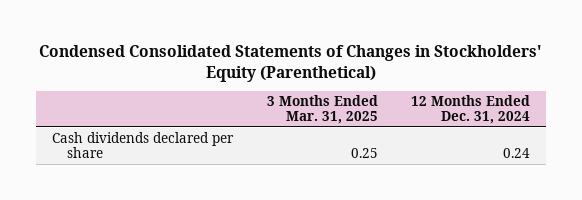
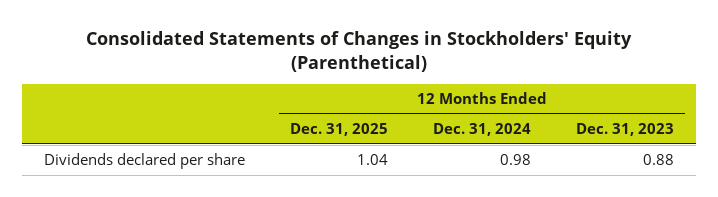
[39,44,543,82] Condensed Consolidated Statements of Changes in Stockholders' Equity (Parenthetical) -> [85,31,632,72] Consolidated Statements of Changes in Stockholders' Equity (Parenthetical)
[266,94,378,125] 3 Months Ended Mar. 31, 2025 -> none
none -> [289,123,388,137] Dec. 31, 2025
none -> [575,123,674,137] Dec. 31, 2023
[52,131,235,159] Cash dividends declared per share -> [44,153,246,170] Dividends declared per share
[502,148,530,159] 0.24 -> [499,154,531,166] 0.98

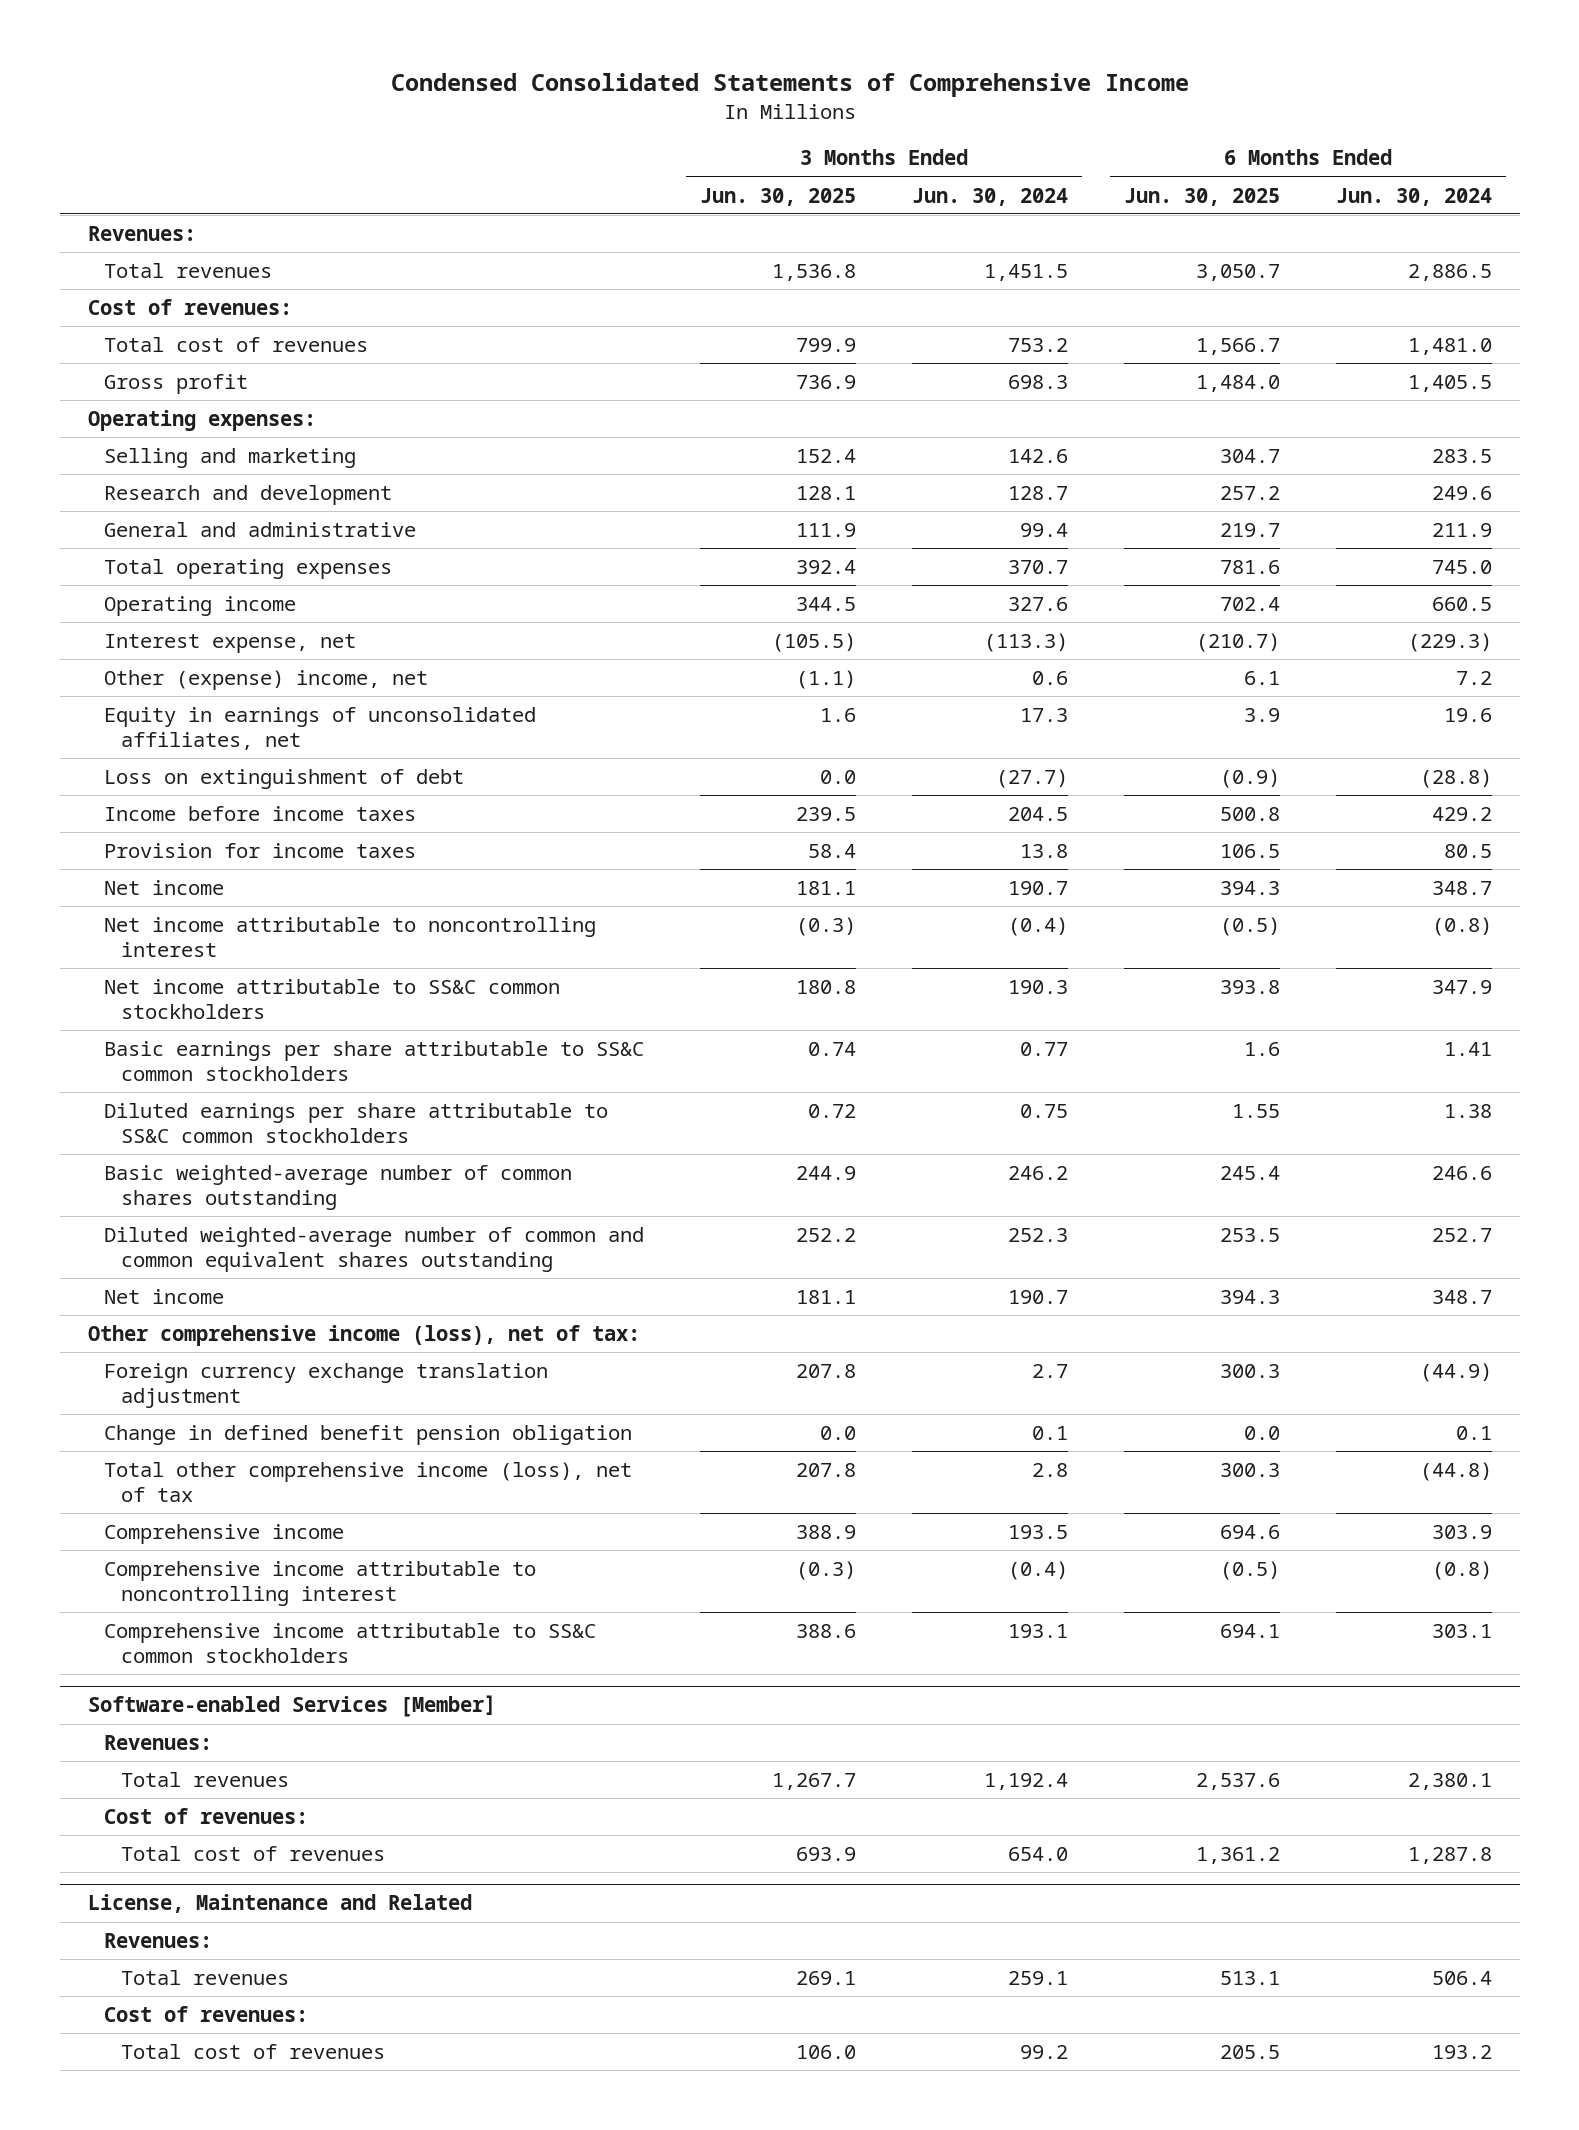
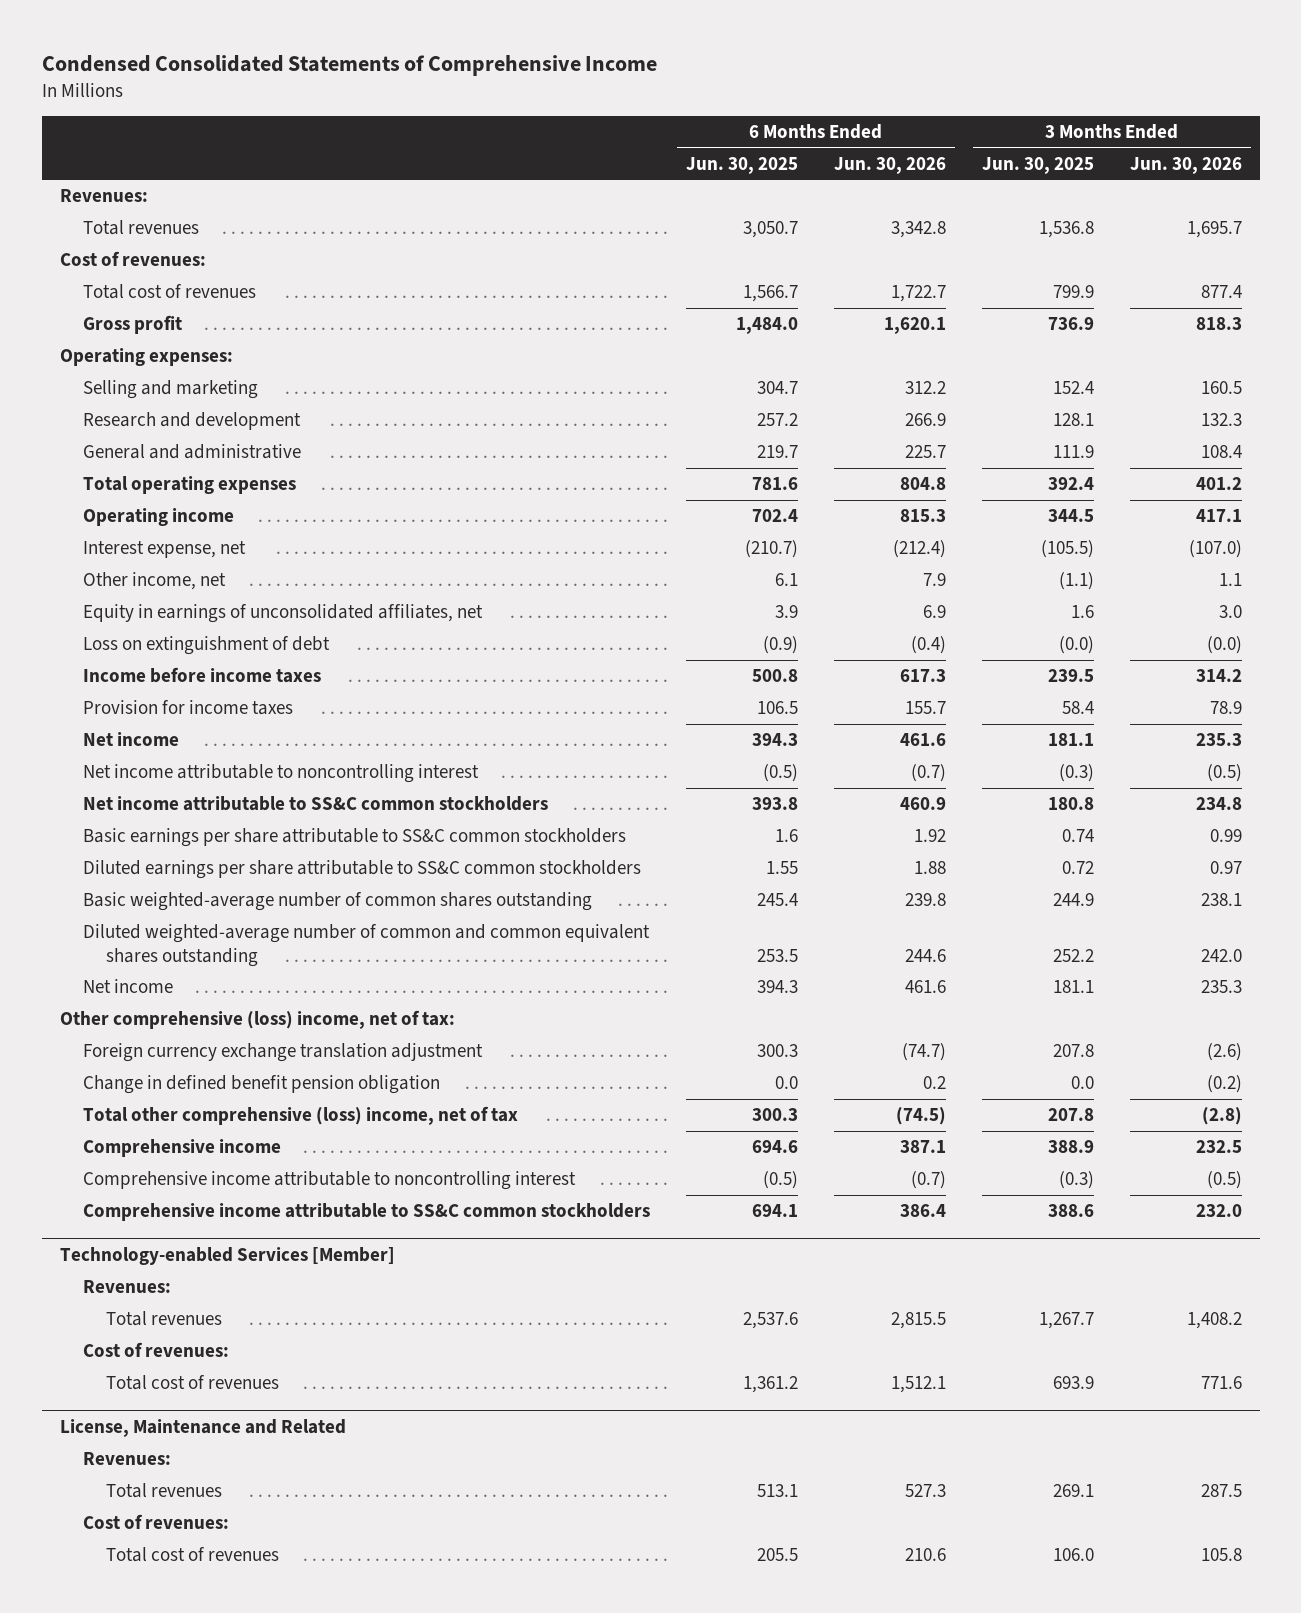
[911,187,1068,206] Jun. 30, 2024 -> none
[1335,187,1492,206] Jun. 30, 2024 -> none
none -> [833,156,946,174] Jun. 30, 2026
none -> [1129,156,1242,174] Jun. 30, 2026
[104,670,429,691] Other (expense) income, net -> [82,572,226,591] Other income, net
[820,770,857,785] 0.0 -> [1058,636,1094,655] (0.0)
[87,1325,640,1347] Other comprehensive income (loss), net of tax: -> [59,1010,455,1030] Other comprehensive (loss) income, net of tax:
[104,1462,633,1502] Total other comprehensive income (loss), net of tax -> [82,1106,518,1126] Total other comprehensive (loss) income, net of tax
[87,1695,496,1718] Software-enabled Services [Member] -> [59,1246,395,1265] Technology-enabled Services [Member]

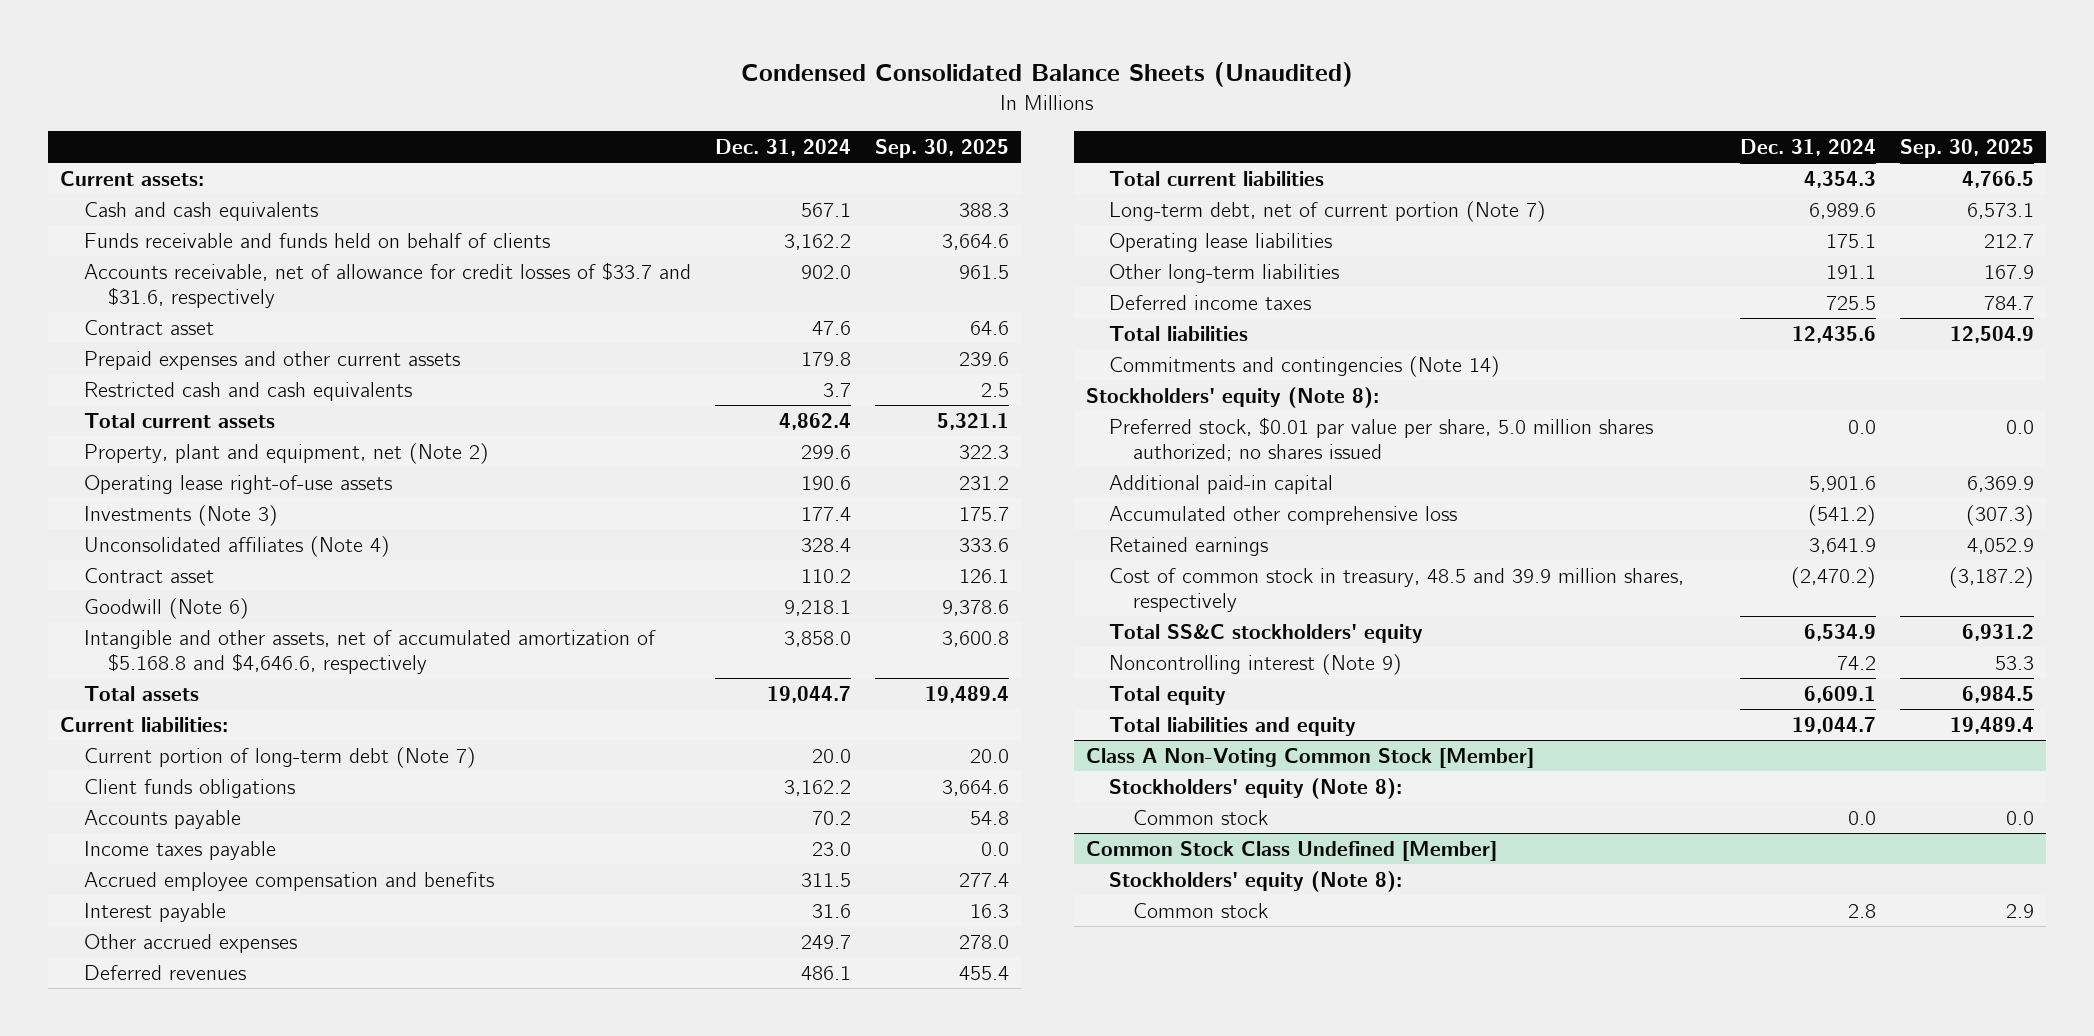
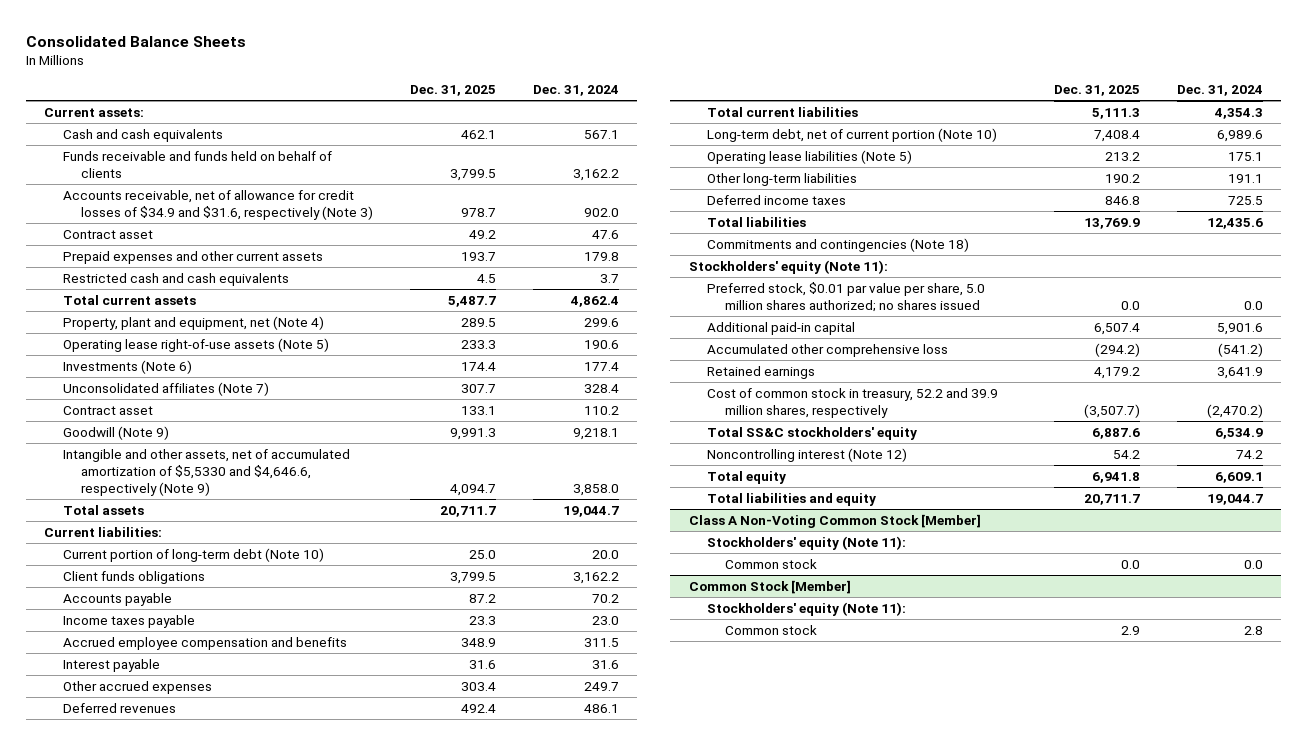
[741,62,1354,88] Condensed Consolidated Balance Sheets (Unaudited) -> [26,35,247,47] Consolidated Balance Sheets
[874,139,1009,159] Sep. 30, 2025 -> none
none -> [409,85,496,97] Dec. 31, 2025
[84,261,692,308] Accounts receivable, net of allowance for credit losses of $33.7 and $31.6, respectively -> [62,189,373,220] Accounts receivable, net of allowance for credit losses of $34.9 and $31.6, respectively (Note 3)
[84,442,490,464] Property, plant and equipment, net (Note 2) -> [62,315,324,330] Property, plant and equipment, net (Note 4)
[84,474,393,494] Operating lease right-of-use assets -> [62,337,329,352] Operating lease right-of-use assets (Note 5)
[84,504,279,526] Investments (Note 3) -> [62,359,192,374] Investments (Note 6)
[84,535,391,557] Unconsolidated affiliates (Note 4) -> [62,381,269,396] Unconsolidated affiliates (Note 7)
[84,597,250,619] Goodwill (Note 6) -> [62,425,169,440] Goodwill (Note 9)
[84,629,657,674] Intangible and other assets, net of accumulated amortization of $5.168.8 and $4,646.6, respectively -> [62,448,350,496] Intangible and other assets, net of accumulated amortization of $5,5330 and $4,646.6, respectively (Note 9)
[84,746,477,768] Current portion of long-term debt (Note 7) -> [62,547,324,562] Current portion of long-term debt (Note 10)
[1109,200,1547,222] Long-term debt, net of current portion (Note 7) -> [706,127,997,142] Long-term debt, net of current portion (Note 10)
[1109,232,1333,252] Operating lease liabilities -> [706,149,912,164] Operating lease liabilities (Note 5)
[1109,355,1501,377] Commitments and contingencies (Note 14) -> [706,237,969,252] Commitments and contingencies (Note 18)
[1085,386,1379,408] Stockholders' equity (Note 8): -> [688,259,888,274] Stockholders' equity (Note 11):
[1109,567,1685,612] Cost of common stock in treasury, 48.5 and 39.9 million shares, respectively -> [706,387,998,418] Cost of common stock in treasury, 52.2 and 39.9 million shares, respectively
[1109,653,1403,675] Noncontrolling interest (Note 9) -> [706,447,907,462] Noncontrolling interest (Note 12)
[1109,777,1403,799] Stockholders' equity (Note 8): -> [706,535,906,550] Stockholders' equity (Note 11):
[1085,840,1497,861] Common Stock Class Undefined [Member] -> [688,579,851,594] Common Stock [Member]
[1109,870,1403,892] Stockholders' equity (Note 8): -> [706,601,906,616] Stockholders' equity (Note 11):

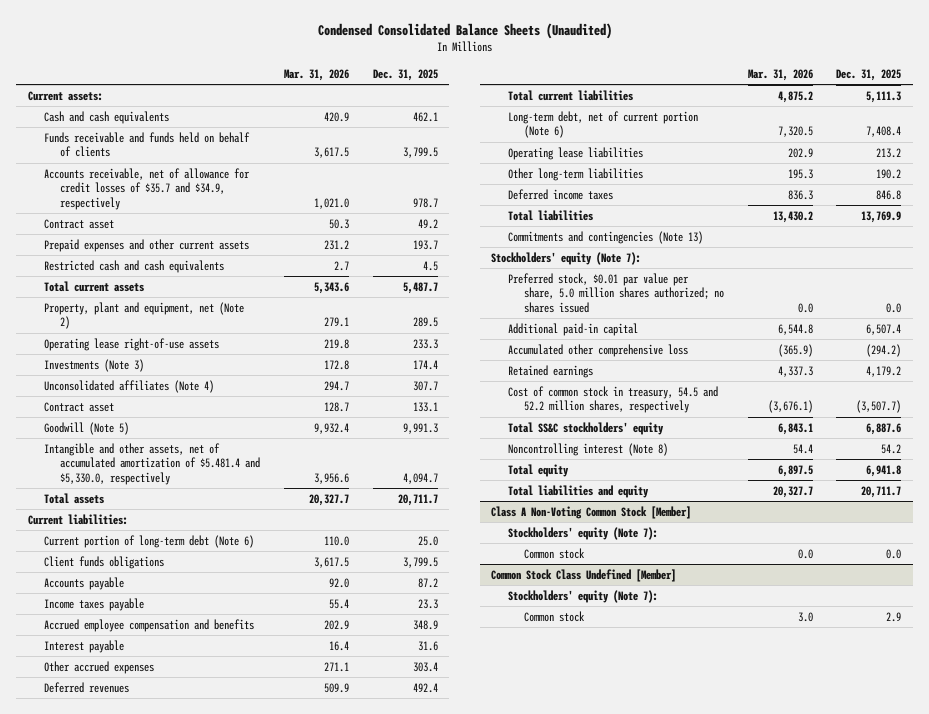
[26,35,247,47] Consolidated Balance Sheets -> [317,22,612,39] Condensed Consolidated Balance Sheets (Unaudited)
[532,85,619,97] Dec. 31, 2024 -> none
none -> [283,68,349,81] Mar. 31, 2026
[62,189,373,220] Accounts receivable, net of allowance for credit losses of $34.9 and $31.6, respectively (Note 3) -> [43,167,250,210] Accounts receivable, net of allowance for credit losses of $35.7 and $34.9, respectively
[62,315,324,330] Property, plant and equipment, net (Note 4) -> [43,301,244,330] Property, plant and equipment, net (Note 2)
[62,337,329,352] Operating lease right-of-use assets (Note 5) -> [43,337,219,351] Operating lease right-of-use assets
[62,359,192,374] Investments (Note 6) -> [43,358,144,372] Investments (Note 3)
[62,381,269,396] Unconsolidated affiliates (Note 7) -> [43,379,214,393] Unconsolidated affiliates (Note 4)
[62,425,169,440] Goodwill (Note 9) -> [43,421,129,435] Goodwill (Note 5)
[62,448,350,496] Intangible and other assets, net of accumulated amortization of $5,5330 and $4,646.6, respectively (Note 9) -> [43,442,261,485] Intangible and other assets, net of accumulated amortization of $5.481.4 and $5,330.0, respectively
[62,547,324,562] Current portion of long-term debt (Note 10) -> [43,534,254,548] Current portion of long-term debt (Note 6)
[706,127,997,142] Long-term debt, net of current portion (Note 10) -> [507,110,698,139] Long-term debt, net of current portion (Note 6)
[706,149,912,164] Operating lease liabilities (Note 5) -> [507,146,643,160] Operating lease liabilities
[706,237,969,252] Commitments and contingencies (Note 18) -> [507,230,703,244] Commitments and contingencies (Note 13)
[688,259,888,274] Stockholders' equity (Note 11): -> [491,251,642,265] Stockholders' equity (Note 7):
[706,387,998,418] Cost of common stock in treasury, 52.2 and 39.9 million shares, respectively -> [507,385,718,414] Cost of common stock in treasury, 54.5 and 52.2 million shares, respectively
[706,447,907,462] Noncontrolling interest (Note 12) -> [507,442,668,456] Noncontrolling interest (Note 8)
[706,535,906,550] Stockholders' equity (Note 11): -> [507,526,658,540] Stockholders' equity (Note 7):
[688,579,851,594] Common Stock [Member] -> [491,568,677,582] Common Stock Class Undefined [Member]
[706,601,906,616] Stockholders' equity (Note 11): -> [507,589,658,603] Stockholders' equity (Note 7):

